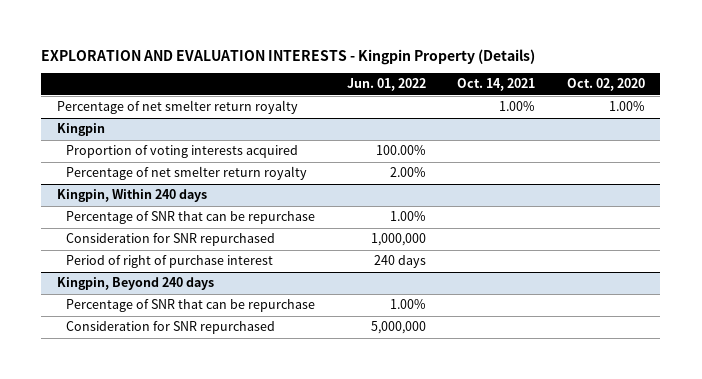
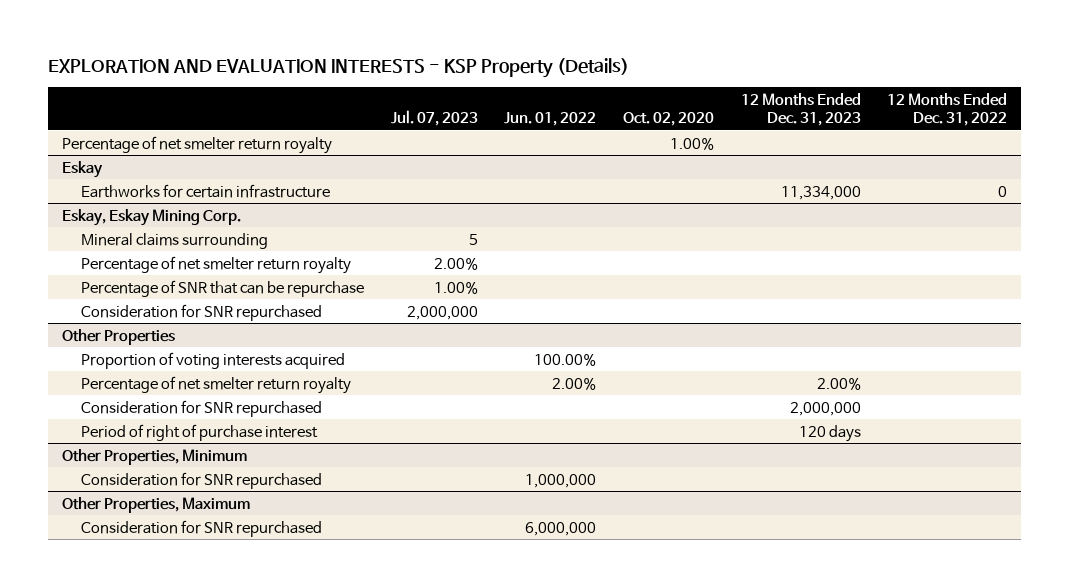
[41,48,536,65] EXPLORATION AND EVALUATION INTERESTS - Kingpin Property (Details) -> [48,57,630,78] EXPLORATION AND EVALUATION INTERESTS - KSP Property (Details)
[457,78,536,92] Oct. 14, 2021 -> none
none -> [390,109,478,126] Jul. 07, 2023
none -> [740,92,861,126] 12 Months Ended Dec. 31, 2023
none -> [887,92,1008,126] 12 Months Ended Dec. 31, 2022
none -> [61,160,103,178] Eskay
none -> [80,183,330,198] Earthworks for certain infrastructure
none -> [61,208,241,226] Eskay, Eskay Mining Corp.
none -> [80,232,268,249] Mineral claims surrounding
none -> [80,255,351,274] Percentage of net smelter return royalty
none -> [80,279,364,297] Percentage of SNR that can be repurchase
none -> [80,303,322,321] Consideration for SNR repurchased
[57,123,106,137] Kingpin -> [61,328,175,345] Other Properties
[66,211,316,225] Percentage of SNR that can be repurchase -> none
none -> [80,399,322,417] Consideration for SNR repurchased
none -> [80,423,318,441] Period of right of purchase interest
[57,189,208,203] Kingpin, Within 240 days -> [61,448,247,465] Other Properties, Minimum
[66,255,274,269] Period of right of purchase interest -> none
[57,277,215,291] Kingpin, Beyond 240 days -> none
[66,299,316,313] Percentage of SNR that can be repurchase -> none
[66,321,276,335] Consideration for SNR repurchased -> none
none -> [61,496,250,513] Other Properties, Maximum
none -> [80,519,322,537] Consideration for SNR repurchased

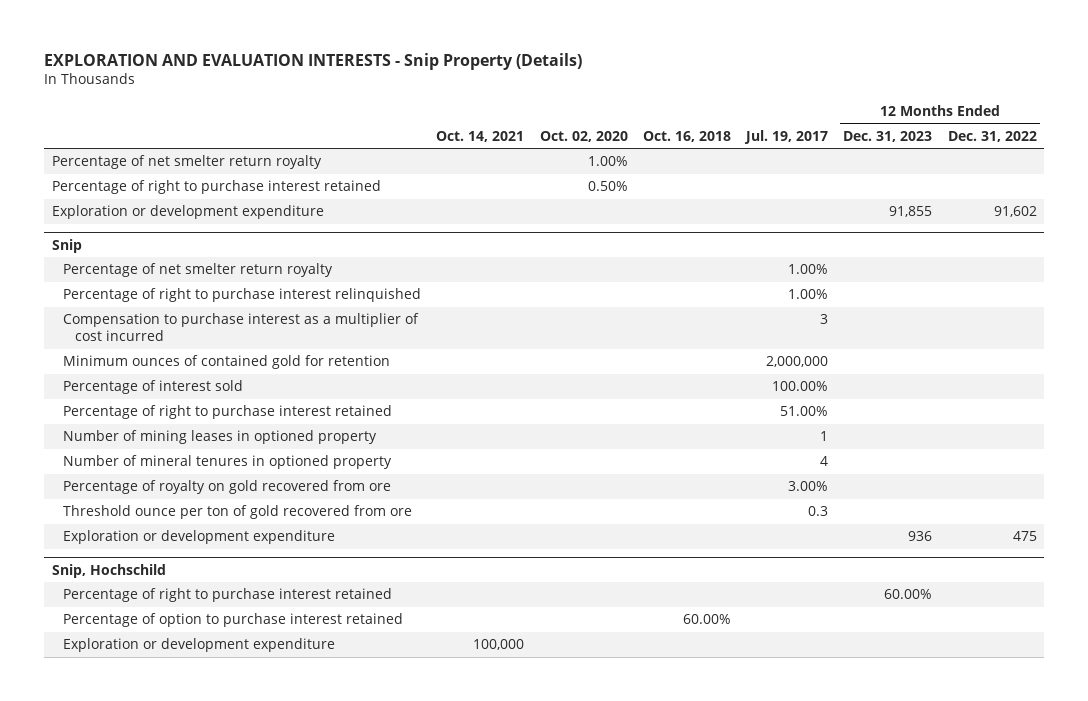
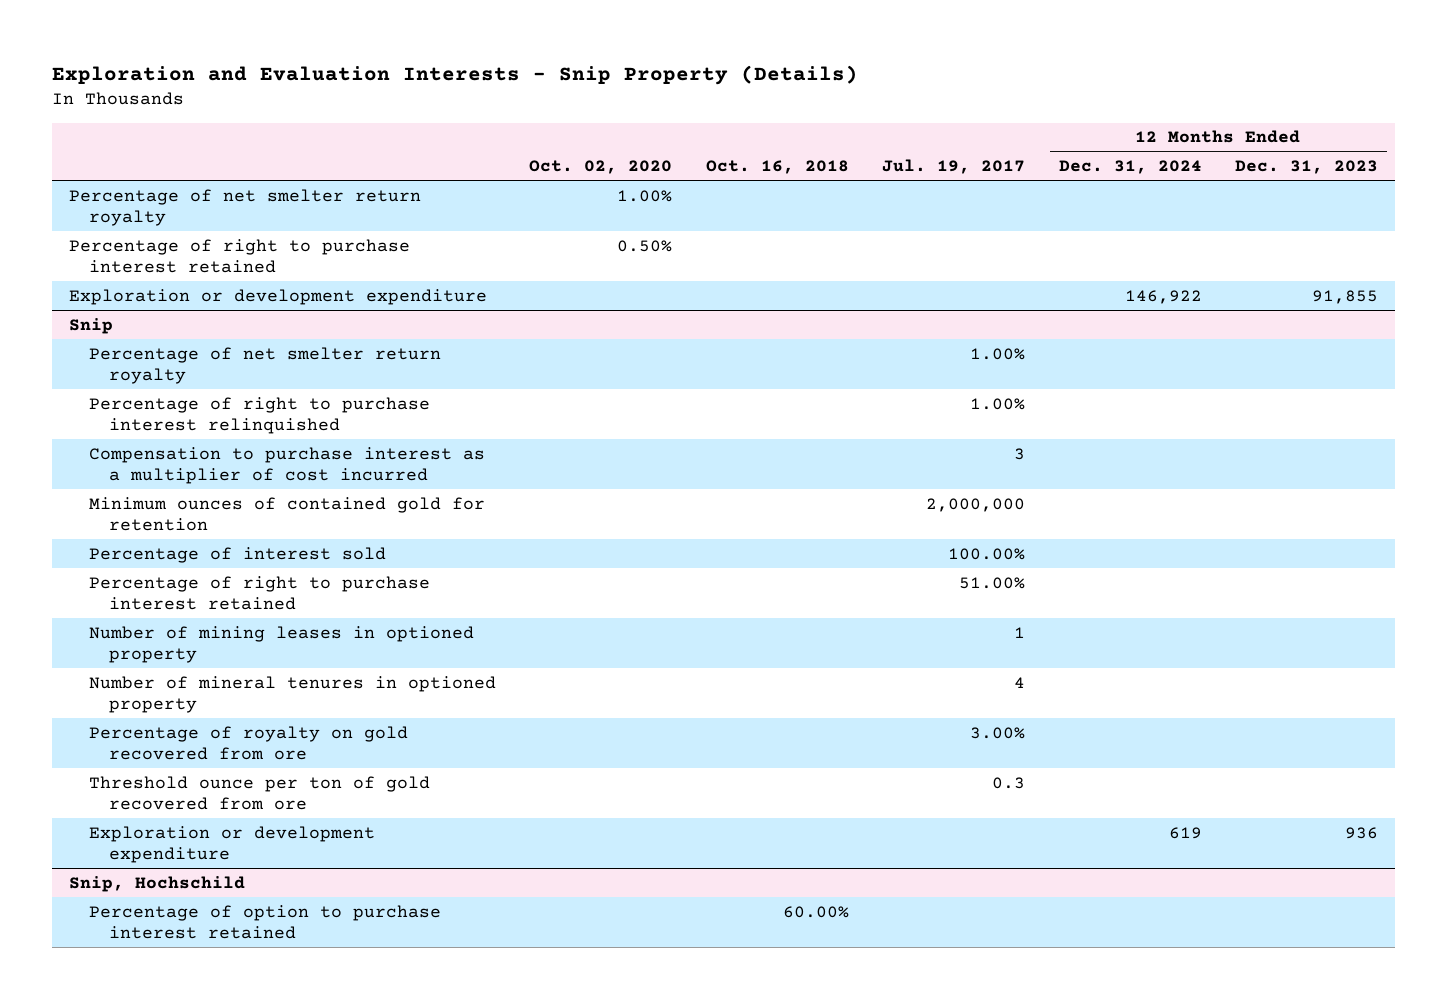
[44,52,583,70] EXPLORATION AND EVALUATION INTERESTS - Snip Property (Details) -> [52,65,859,86] Exploration and Evaluation Interests - Snip Property (Details)
[436,130,525,142] Oct. 14, 2021 -> none
[947,130,1037,142] Dec. 31, 2022 -> none
none -> [1058,160,1202,175] Dec. 31, 2024
[63,588,393,603] Percentage of right to purchase interest retained -> none
[63,638,336,653] Exploration or development expenditure -> none

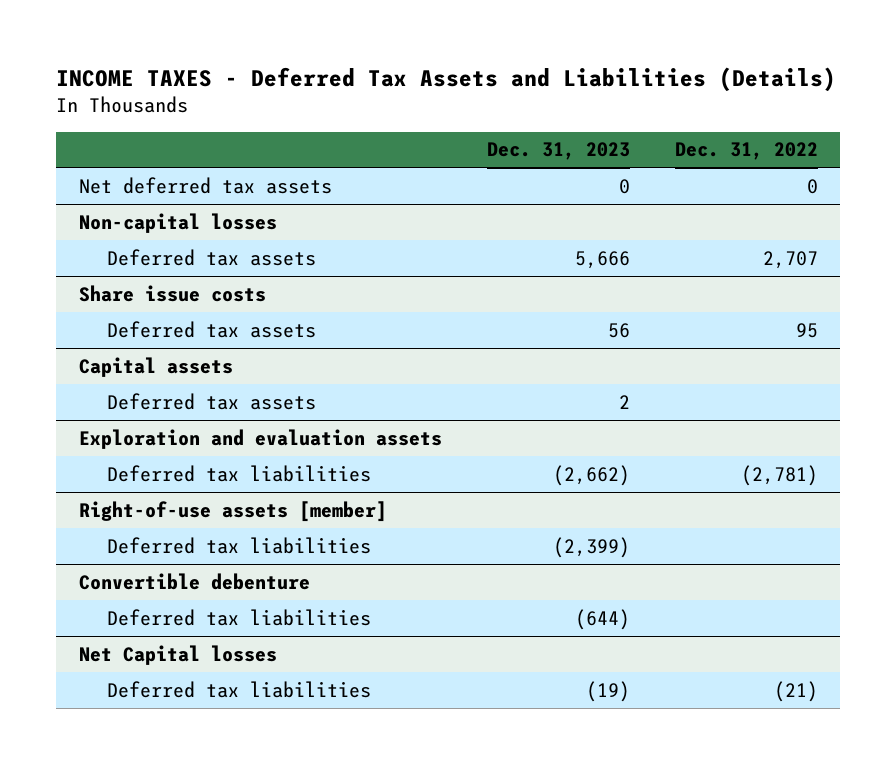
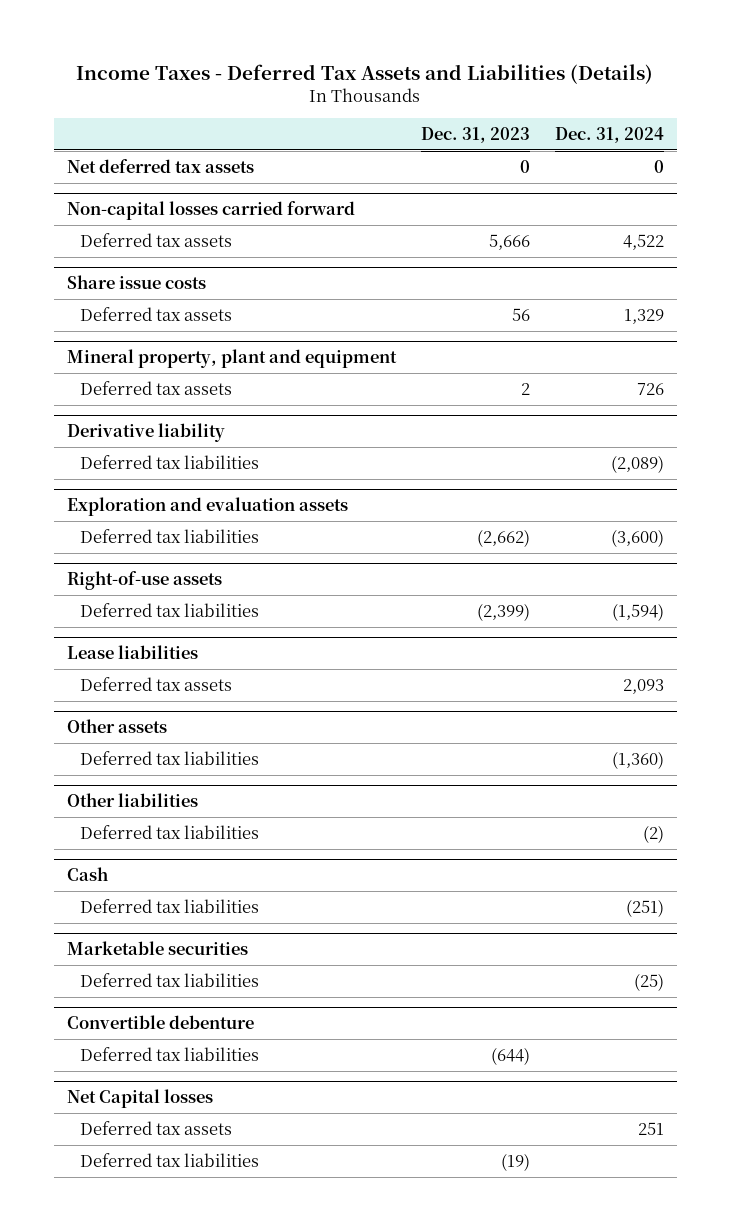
[56,67,837,93] INCOME TAXES - Deferred Tax Assets and Liabilities (Details) -> [76,63,654,84] Income Taxes - Deferred Tax Assets and Liabilities (Details)
[674,142,818,161] Dec. 31, 2022 -> none
none -> [555,127,665,144] Dec. 31, 2024
[78,212,277,233] Non-capital losses -> [66,201,355,221] Non-capital losses carried forward
[78,356,233,377] Capital assets -> [66,349,397,369] Mineral property, plant and equipment
none -> [66,423,225,443] Derivative liability
none -> [80,454,260,469] Deferred tax liabilities
[78,500,387,522] Right-of-use assets [member] -> [66,571,222,591] Right-of-use assets
none -> [66,645,198,660] Lease liabilities
none -> [80,676,233,691] Deferred tax assets
none -> [66,719,167,734] Other assets
none -> [80,750,260,765] Deferred tax liabilities
none -> [66,793,198,808] Other liabilities
none -> [80,824,260,839] Deferred tax liabilities
none -> [66,867,108,882] Cash
none -> [80,898,260,913] Deferred tax liabilities
none -> [66,941,248,956] Marketable securities
none -> [80,972,260,987] Deferred tax liabilities
none -> [80,1120,233,1135] Deferred tax assets

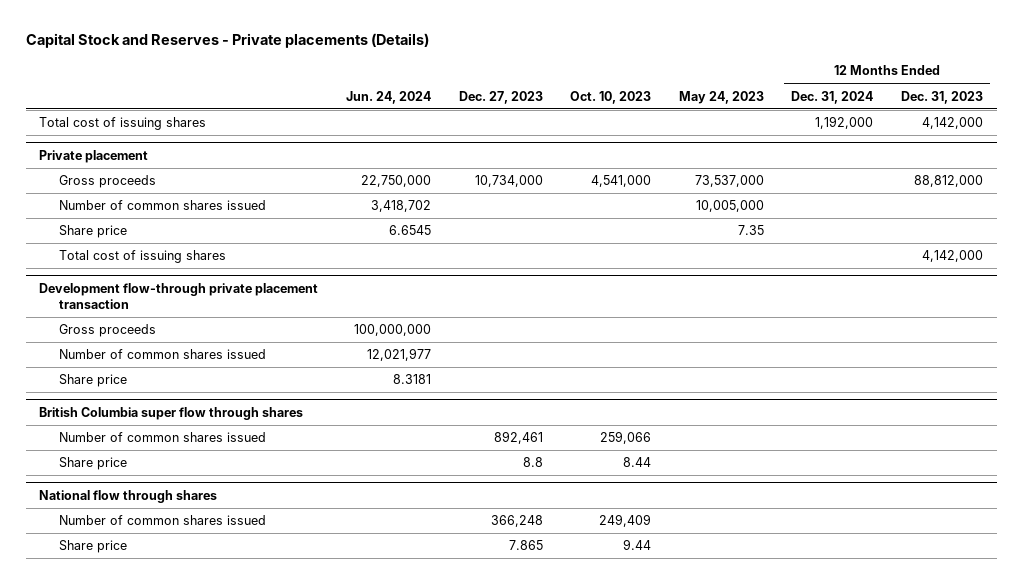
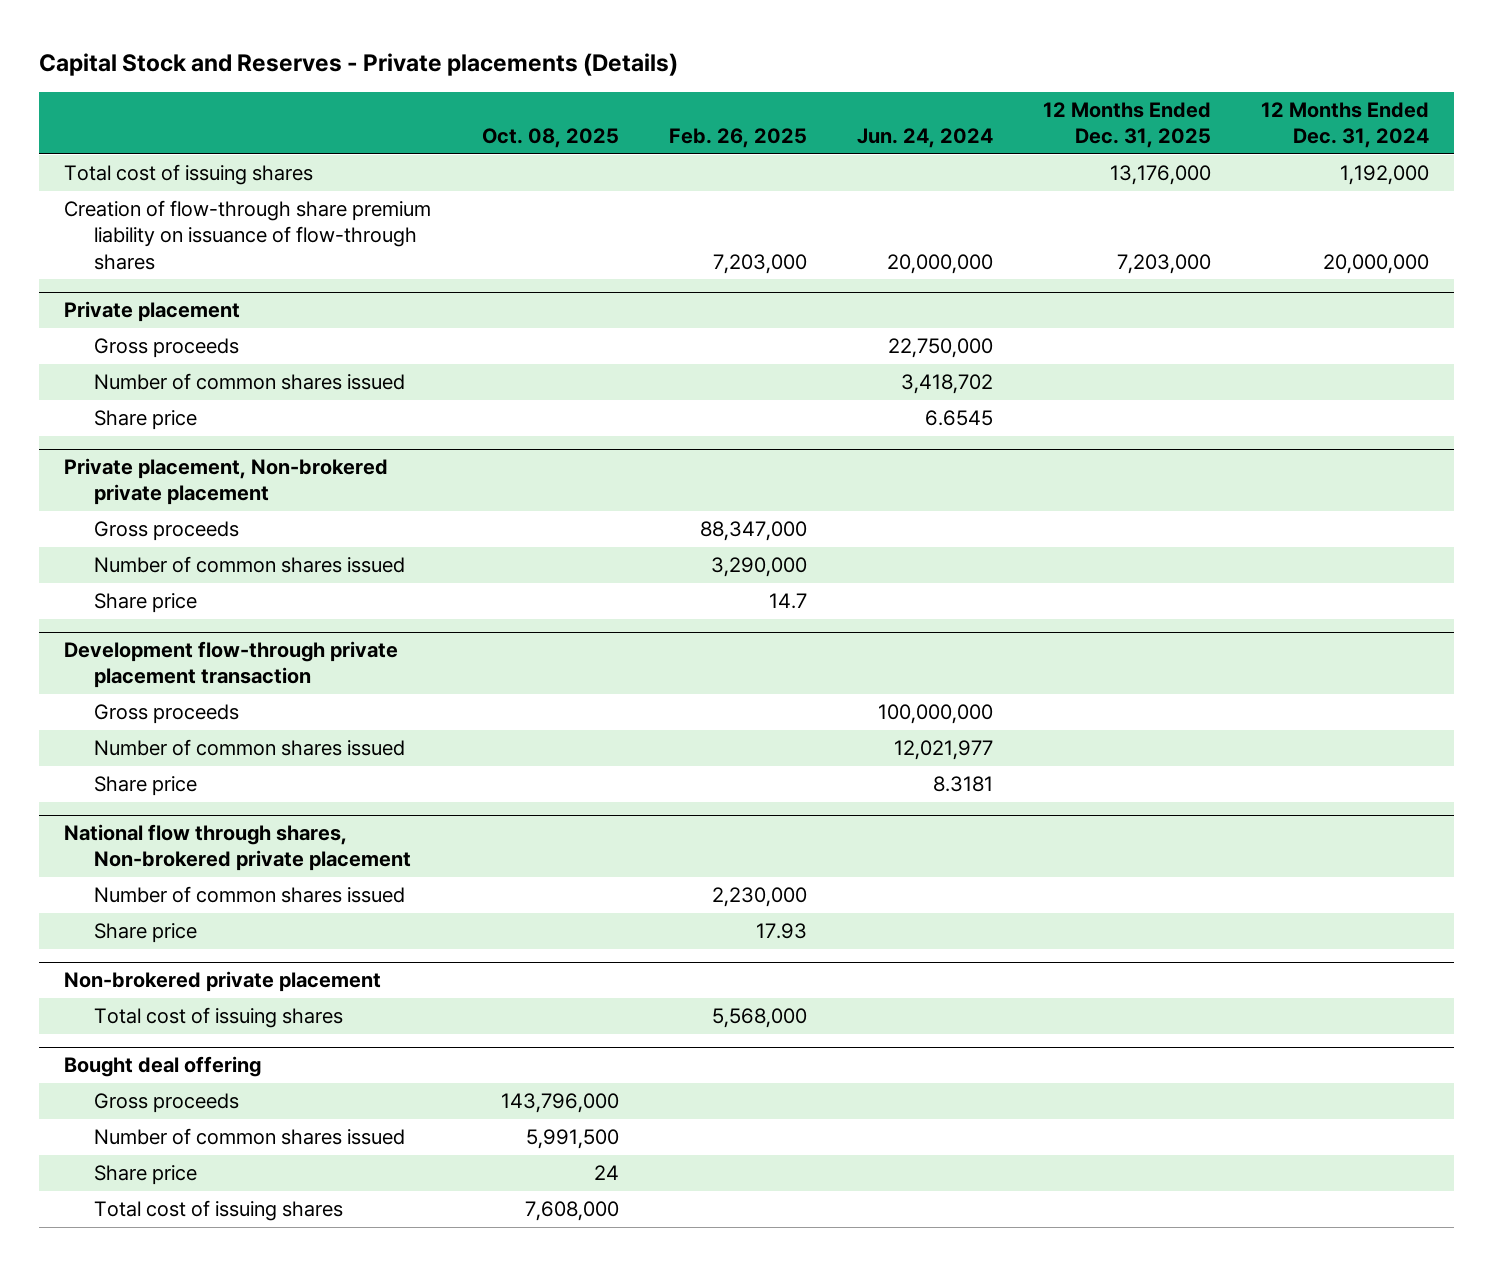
[458,90,543,104] Dec. 27, 2023 -> none
[570,90,652,104] Oct. 10, 2023 -> none
[678,90,764,104] May 24, 2023 -> none
[900,90,983,104] Dec. 31, 2023 -> none
none -> [481,128,619,149] Oct. 08, 2025
none -> [668,128,807,149] Feb. 26, 2025
none -> [1042,101,1211,149] 12 Months Ended Dec. 31, 2025
none -> [64,200,432,270] Creation of flow-through share premium liability on issuance of flow-through shares
[59,250,227,264] Total cost of issuing shares -> none
none -> [64,458,389,506] Private placement, Non-brokered private placement
none -> [94,521,240,542] Gross proceeds
none -> [94,556,406,574] Number of common shares issued
none -> [94,593,198,614] Share price
[39,407,304,421] British Columbia super flow through shares -> none
[59,432,267,443] Number of common shares issued -> none
[59,457,128,471] Share price -> none
[39,490,218,504] National flow through shares -> [64,824,412,872] National flow through shares, Non-brokered private placement
none -> [64,971,382,993] Non-brokered private placement
none -> [94,1007,344,1029] Total cost of issuing shares
none -> [64,1056,262,1078] Bought deal offering
none -> [94,1093,240,1114] Gross proceeds
none -> [94,1128,406,1146] Number of common shares issued
none -> [94,1165,198,1186] Share price
none -> [94,1200,344,1222] Total cost of issuing shares

